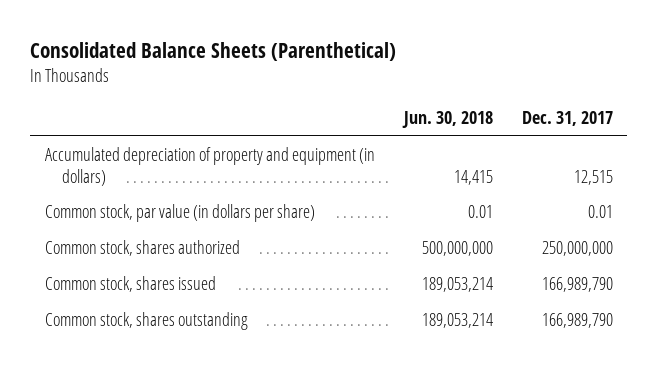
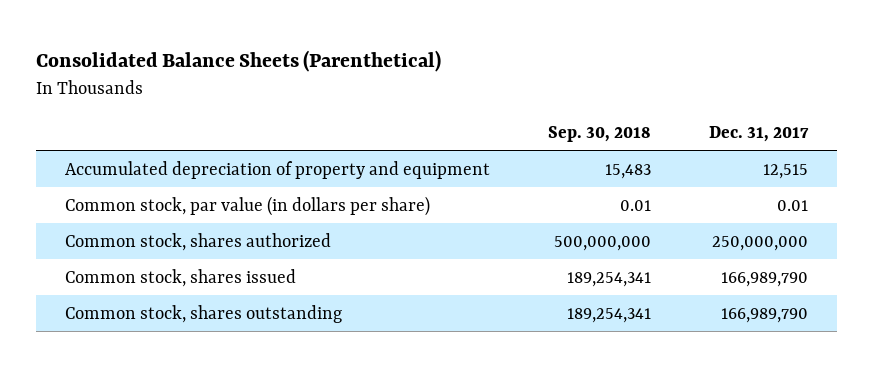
[401,111,493,129] Jun. 30, 2018 -> none
none -> [548,125,652,142] Sep. 30, 2018
[44,147,375,186] Accumulated depreciation of property and equipment (in dollars) -> [65,160,491,179] Accumulated depreciation of property and equipment

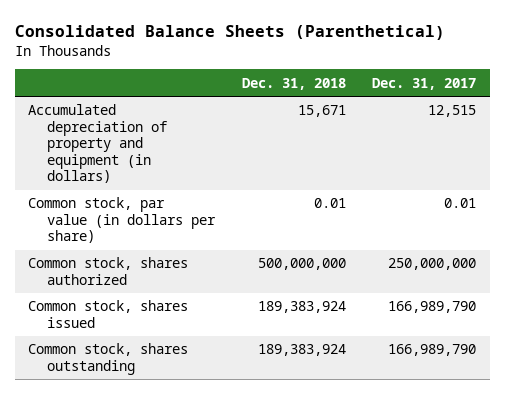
[548,125,652,142] Sep. 30, 2018 -> none
none -> [241,77,346,90] Dec. 31, 2018
[65,160,491,179] Accumulated depreciation of property and equipment -> [28,104,168,184] Accumulated depreciation of property and equipment (in dollars)

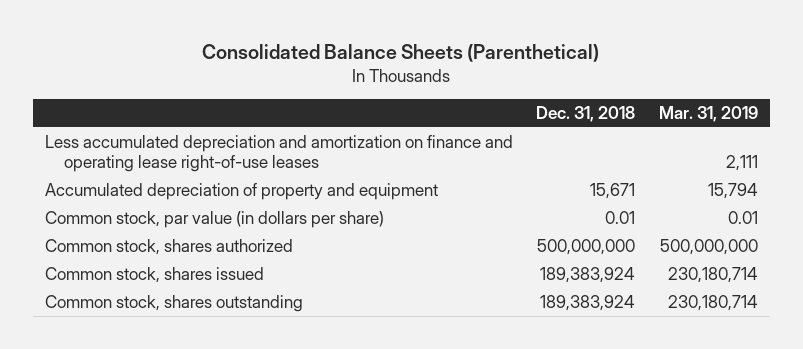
[372,77,477,90] Dec. 31, 2017 -> none
none -> [658,105,758,122] Mar. 31, 2019
none -> [44,135,513,172] Less accumulated depreciation and amortization on finance and operating lease right-of-use leases
[28,104,168,184] Accumulated depreciation of property and equipment (in dollars) -> [44,183,438,201] Accumulated depreciation of property and equipment

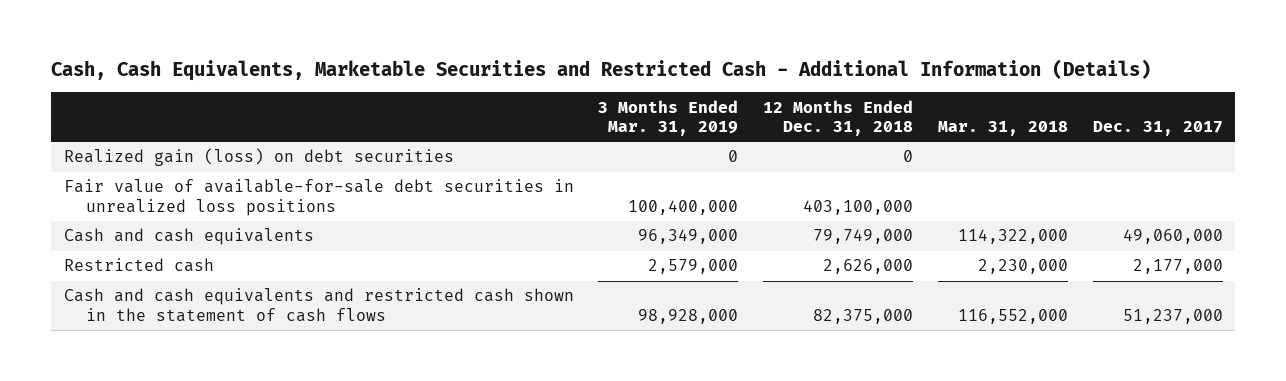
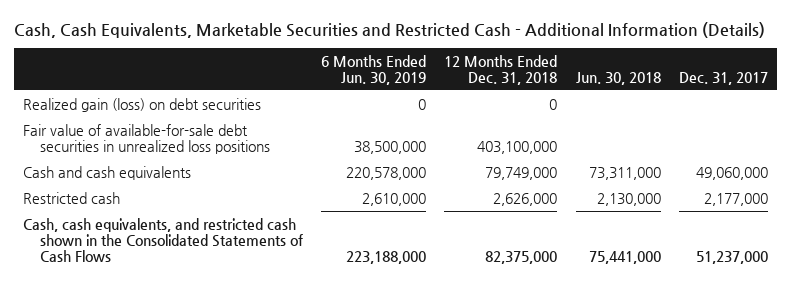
[598,99,739,137] 3 Months Ended Mar. 31, 2019 -> none
[937,121,1068,137] Mar. 31, 2018 -> none
none -> [320,54,426,85] 6 Months Ended Jun. 30, 2019
none -> [575,71,661,85] Jun. 30, 2018
[63,288,574,322] Cash and cash equivalents and restricted cash shown in the statement of cash flows -> [22,217,303,262] Cash, cash equivalents, and restricted cash shown in the Consolidated Statements of Cash Flows

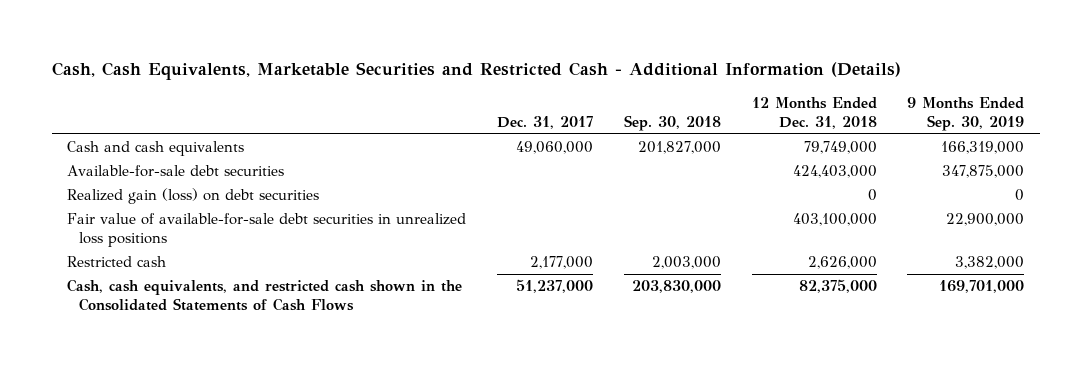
[320,54,426,85] 6 Months Ended Jun. 30, 2019 -> none
[575,71,661,85] Jun. 30, 2018 -> none
none -> [623,114,721,131] Sep. 30, 2018
none -> [907,96,1025,131] 9 Months Ended Sep. 30, 2019
[22,165,191,180] Cash and cash equivalents -> [67,141,245,157] Cash and cash equivalents
none -> [67,165,285,178] Available-for-sale debt securities

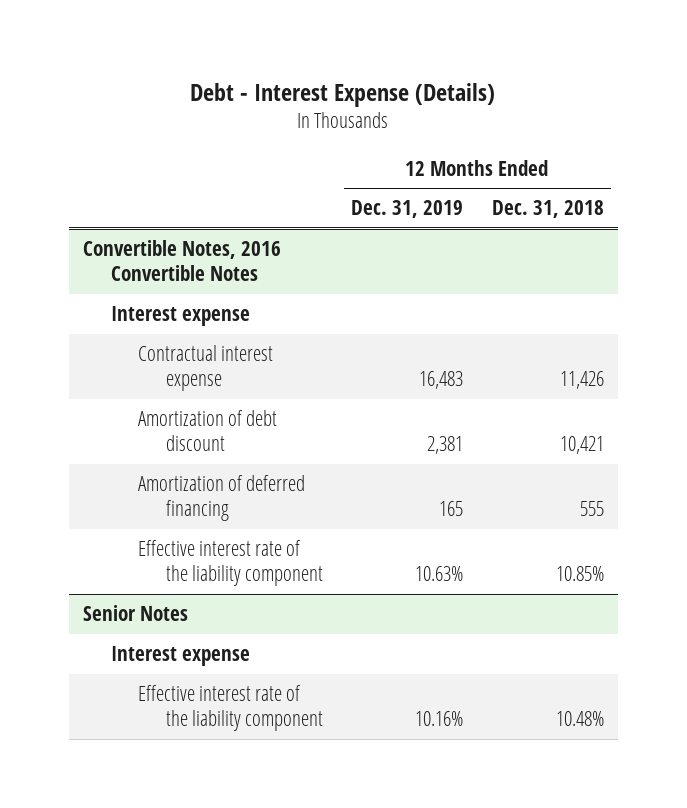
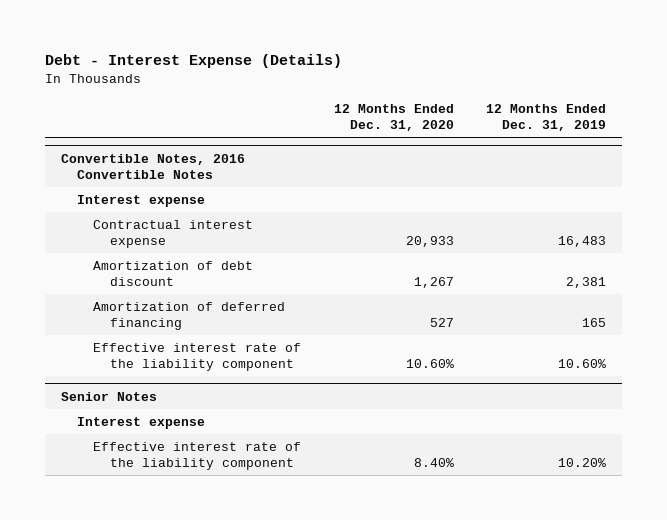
[491,200,604,219] Dec. 31, 2018 -> none
none -> [333,103,454,131] 12 Months Ended Dec. 31, 2020
[415,566,464,582] 10.63% -> [558,358,607,368] 10.60%
[415,711,464,727] 10.16% -> [558,457,607,467] 10.20%

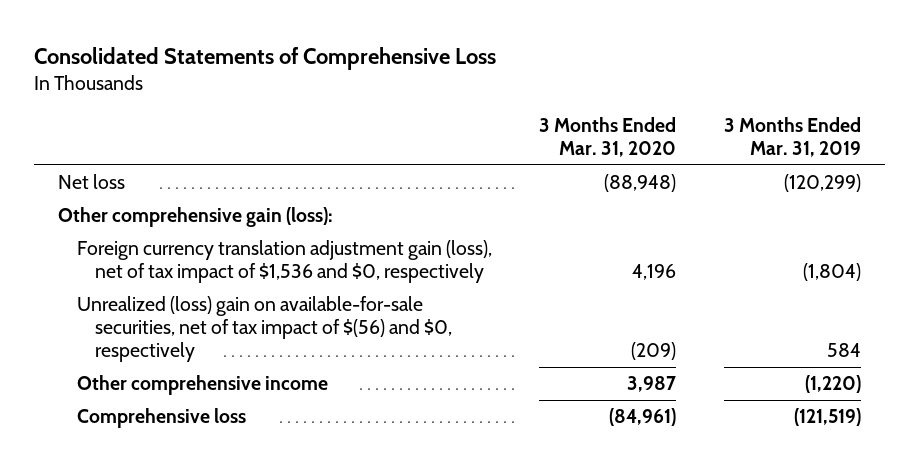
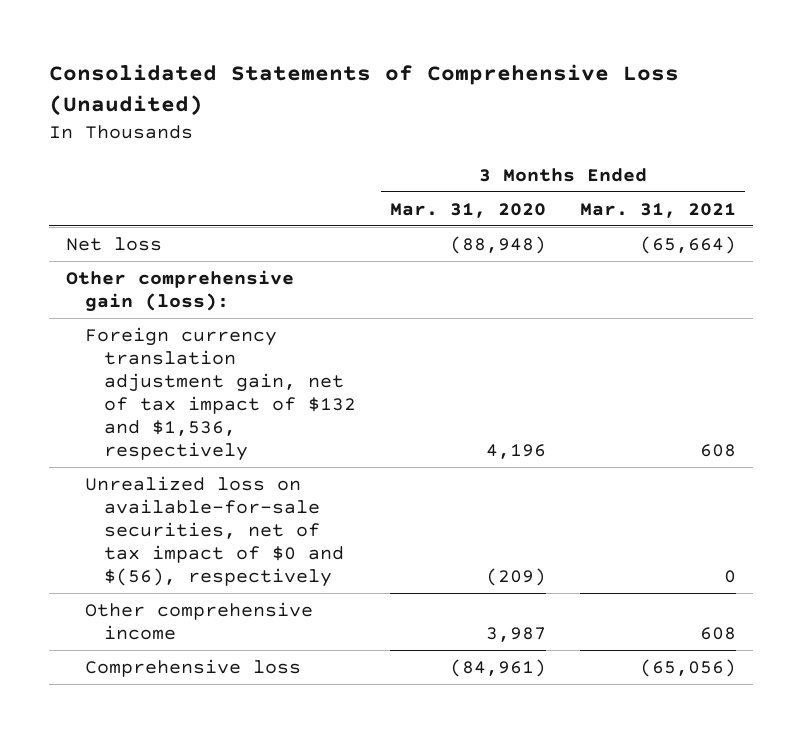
[33,46,496,70] Consolidated Statements of Comprehensive Loss -> [48,63,679,116] Consolidated Statements of Comprehensive Loss (Unaudited)
[724,117,862,158] 3 Months Ended Mar. 31, 2019 -> none
none -> [580,202,737,218] Mar. 31, 2021
[76,240,492,284] Foreign currency translation adjustment gain (loss), net of tax impact of $1,536 and $0, respectively -> [84,326,356,462] Foreign currency translation adjustment gain, net of tax impact of $132 and $1,536, respectively
[76,296,453,363] Unrealized (loss) gain on available-for-sale securities, net of tax impact of $(56) and $0, respectively -> [84,475,344,588] Unrealized loss on available-for-sale securities, net of tax impact of $0 and $(56), respectively

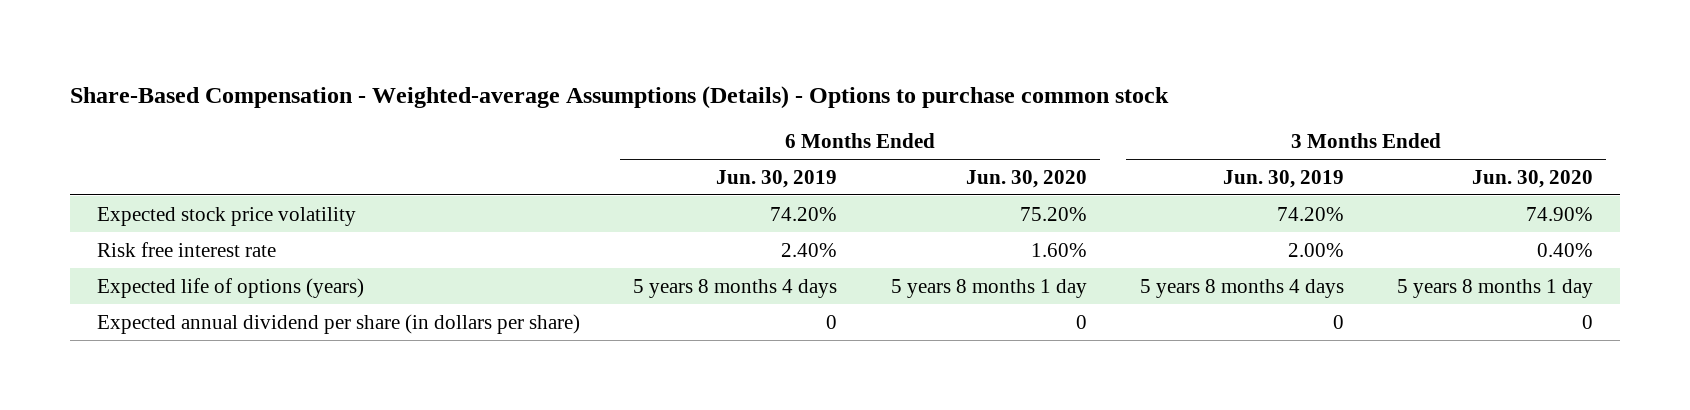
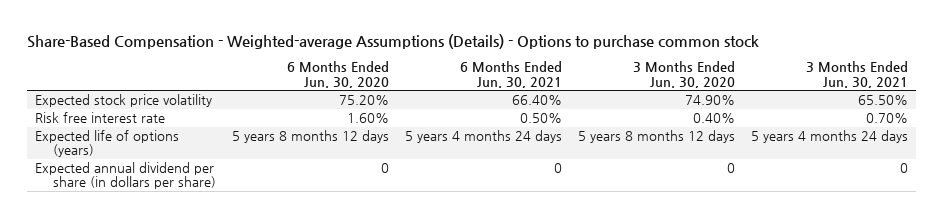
[716,169,838,188] Jun. 30, 2019 -> none
[1222,169,1344,188] Jun. 30, 2019 -> none
none -> [460,61,563,88] 6 Months Ended Jun. 30, 2021
none -> [805,61,908,88] 3 Months Ended Jun. 30, 2021
[890,278,1087,298] 5 years 8 months 1 day -> [232,130,390,144] 5 years 8 months 12 days
[1397,278,1594,298] 5 years 8 months 1 day -> [578,130,736,144] 5 years 8 months 12 days

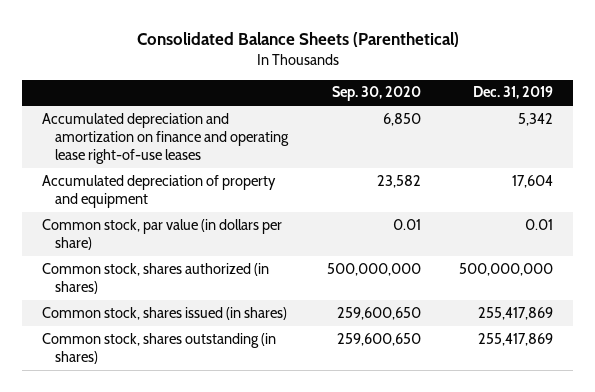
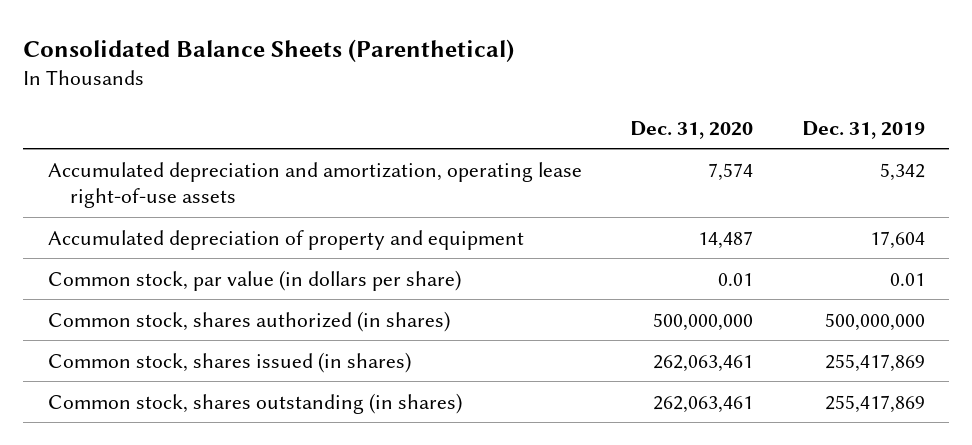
[331,86,421,102] Sep. 30, 2020 -> none
none -> [630,120,754,139] Dec. 31, 2020
[41,112,289,164] Accumulated depreciation and amortization on finance and operating lease right-of-use leases -> [47,161,582,208] Accumulated depreciation and amortization, operating lease right-of-use assets

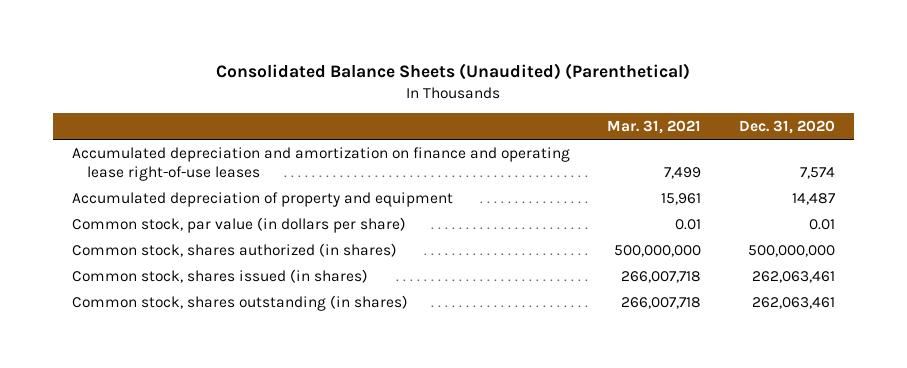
[23,38,515,62] Consolidated Balance Sheets (Parenthetical) -> [216,62,691,80] Consolidated Balance Sheets (Unaudited) (Parenthetical)
[801,120,925,139] Dec. 31, 2019 -> none
none -> [607,119,702,134] Mar. 31, 2021
[47,161,582,208] Accumulated depreciation and amortization, operating lease right-of-use assets -> [71,146,570,181] Accumulated depreciation and amortization on finance and operating lease right-of-use leases

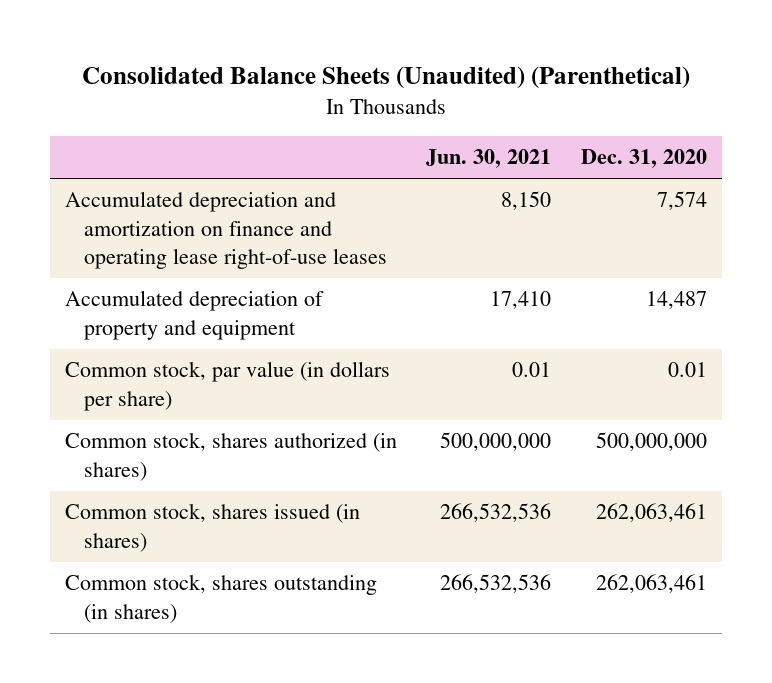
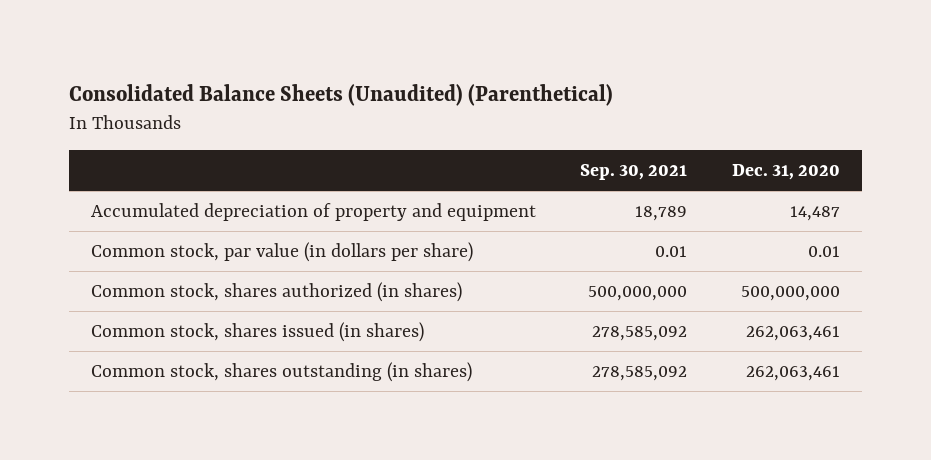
[426,149,552,169] Jun. 30, 2021 -> none
none -> [580,163,688,180] Sep. 30, 2021
[64,191,388,269] Accumulated depreciation and amortization on finance and operating lease right-of-use leases -> none

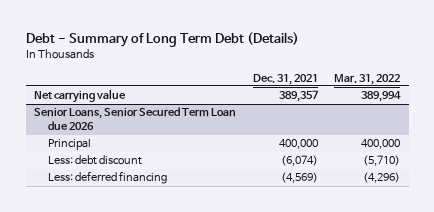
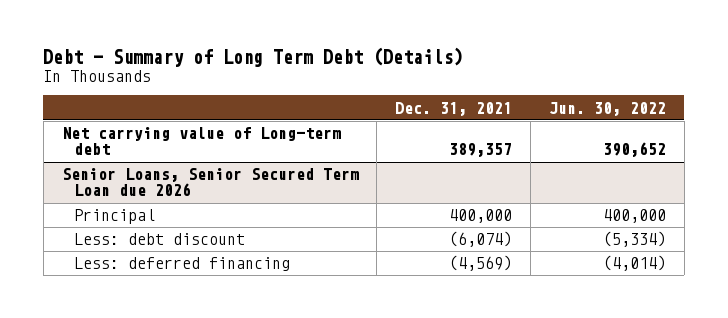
[334,73,401,85] Mar. 31, 2022 -> none
none -> [548,101,666,116] Jun. 30, 2022
[33,89,126,104] Net carrying value -> [61,127,341,156] Net carrying value of Long-term debt

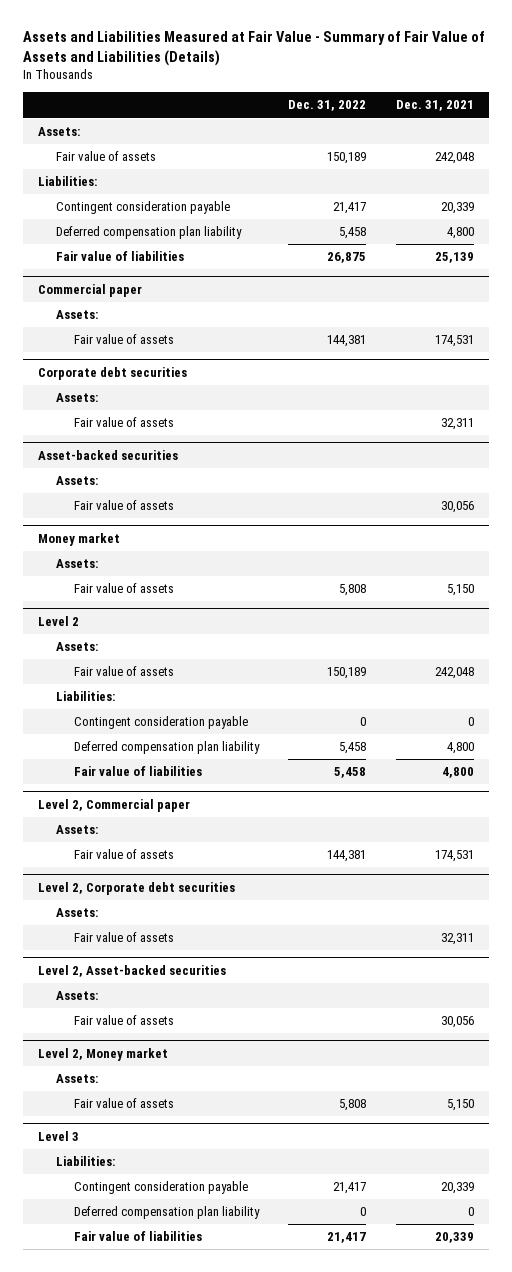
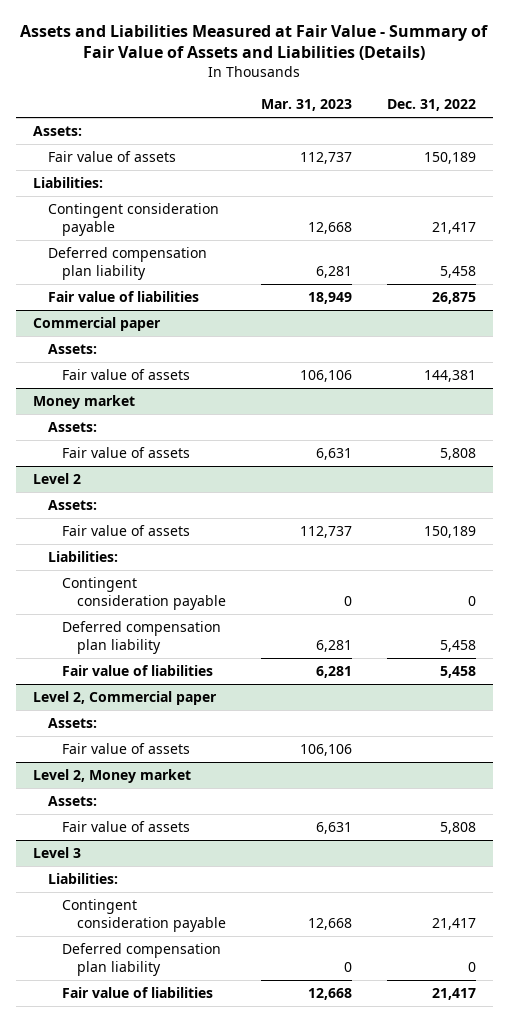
[396,100,475,112] Dec. 31, 2021 -> none
none -> [260,98,352,111] Mar. 31, 2023
[37,367,187,381] Corporate debt securities -> none
[55,393,98,403] Assets: -> none
[73,417,174,428] Fair value of assets -> none
[37,450,178,461] Asset-backed securities -> none
[55,476,98,486] Assets: -> none
[73,500,174,511] Fair value of assets -> none
[73,849,174,860] Fair value of assets -> none
[37,882,235,896] Level 2, Corporate debt securities -> none
[55,908,98,918] Assets: -> none
[37,965,226,978] Level 2, Asset-backed securities -> none
[55,991,98,1001] Assets: -> none
[73,1015,174,1026] Fair value of assets -> none

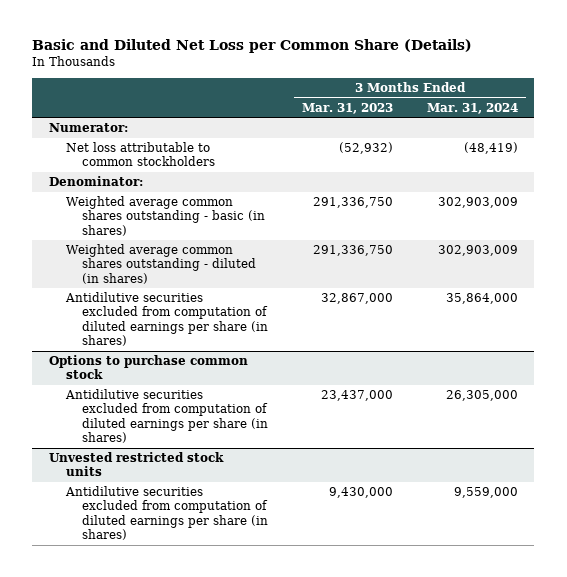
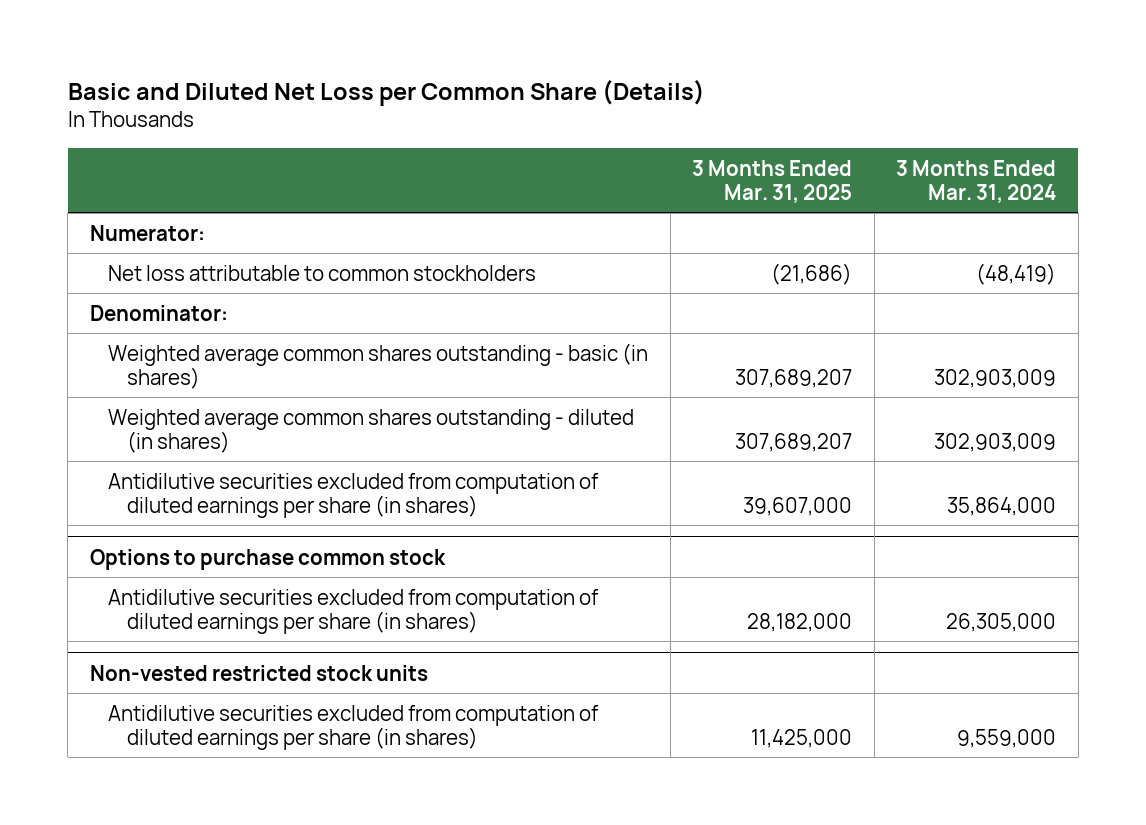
[301,102,393,114] Mar. 31, 2023 -> none
none -> [692,159,853,203] 3 Months Ended Mar. 31, 2025
[49,452,225,477] Unvested restricted stock units -> [89,664,428,681] Non-vested restricted stock units

